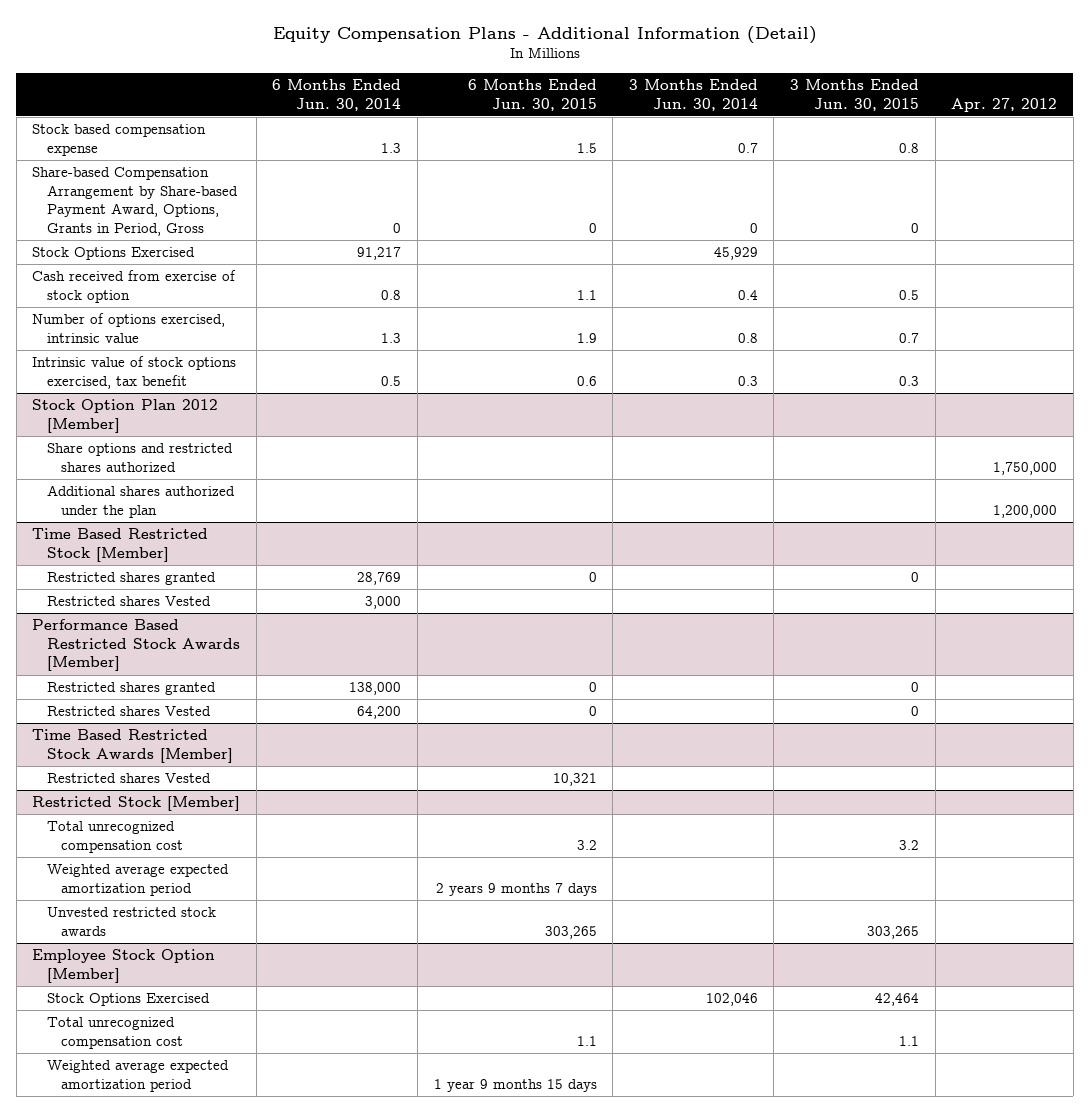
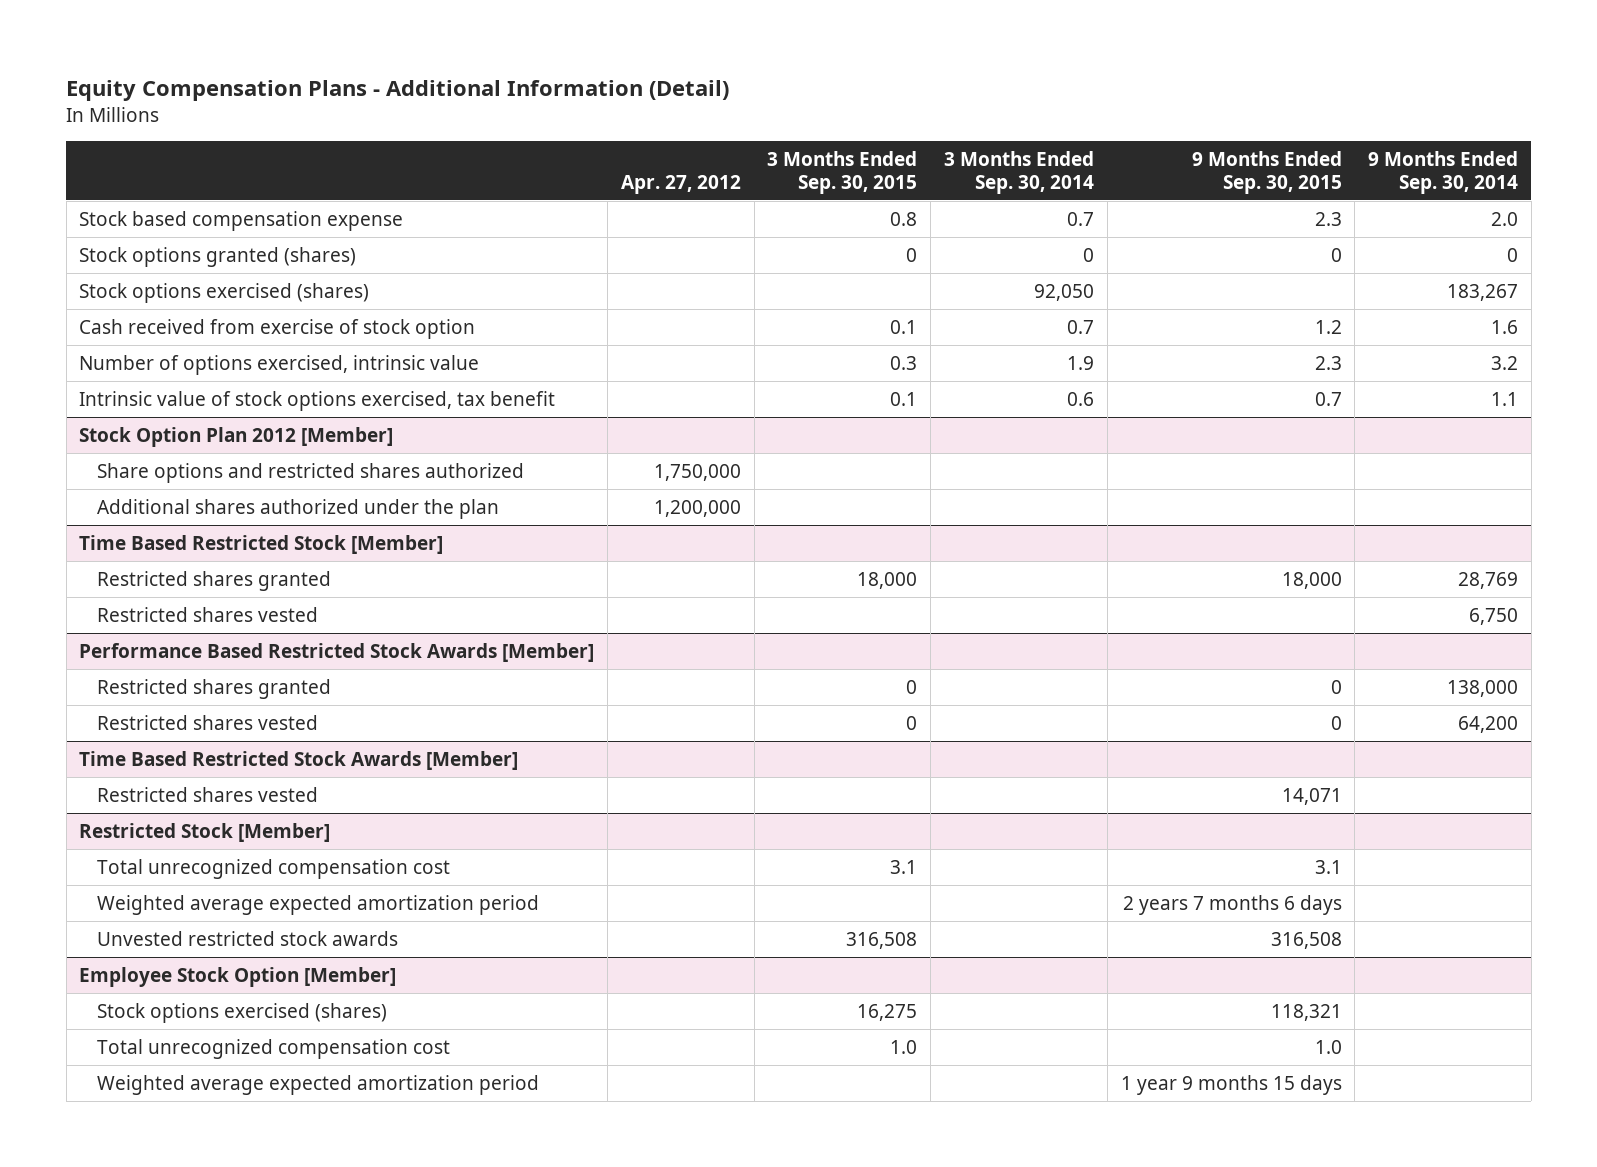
[272,78,402,111] 6 Months Ended Jun. 30, 2014 -> none
[467,78,597,111] 6 Months Ended Jun. 30, 2015 -> none
[628,78,758,111] 3 Months Ended Jun. 30, 2014 -> none
[789,78,919,111] 3 Months Ended Jun. 30, 2015 -> none
none -> [767,150,918,194] 3 Months Ended Sep. 30, 2015
none -> [943,150,1094,194] 3 Months Ended Sep. 30, 2014
none -> [1191,150,1342,194] 9 Months Ended Sep. 30, 2015
none -> [1368,150,1519,194] 9 Months Ended Sep. 30, 2014
[32,167,238,236] Share-based Compensation Arrangement by Share-based Payment Award, Options, Grants in Period, Gross -> [79,246,357,267] Stock options granted (shares)
[32,247,196,261] Stock Options Exercised -> [79,282,370,303] Stock options exercised (shares)
[46,596,211,607] Restricted shares Vested -> [96,606,318,622] Restricted shares vested
[46,706,211,717] Restricted shares Vested -> [96,714,318,730] Restricted shares vested
[46,773,211,784] Restricted shares Vested -> [96,786,318,802] Restricted shares vested
[46,993,210,1007] Stock Options Exercised -> [96,1002,387,1023] Stock options exercised (shares)

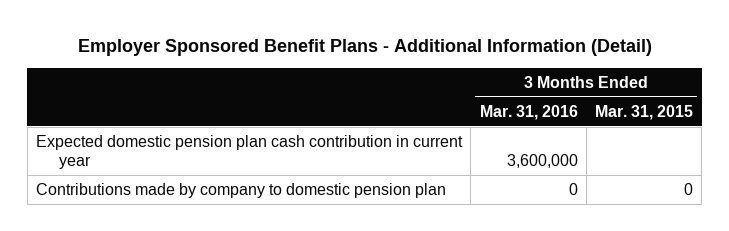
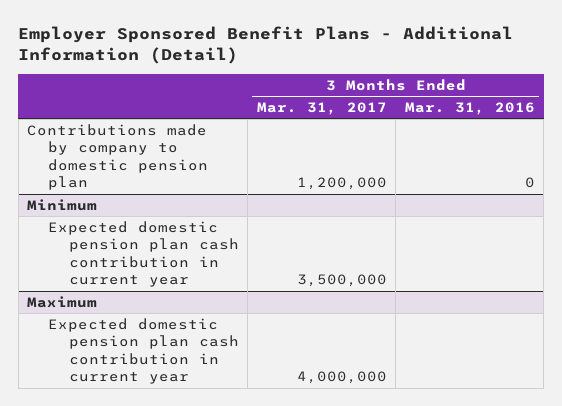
[594,104,693,120] Mar. 31, 2015 -> none
none -> [256,102,387,116] Mar. 31, 2017
[36,135,464,170] Expected domestic pension plan cash contribution in current year -> none
none -> [27,198,98,211] Minimum
none -> [48,220,239,288] Expected domestic pension plan cash contribution in current year
none -> [27,295,98,308] Maximum
none -> [48,317,239,385] Expected domestic pension plan cash contribution in current year

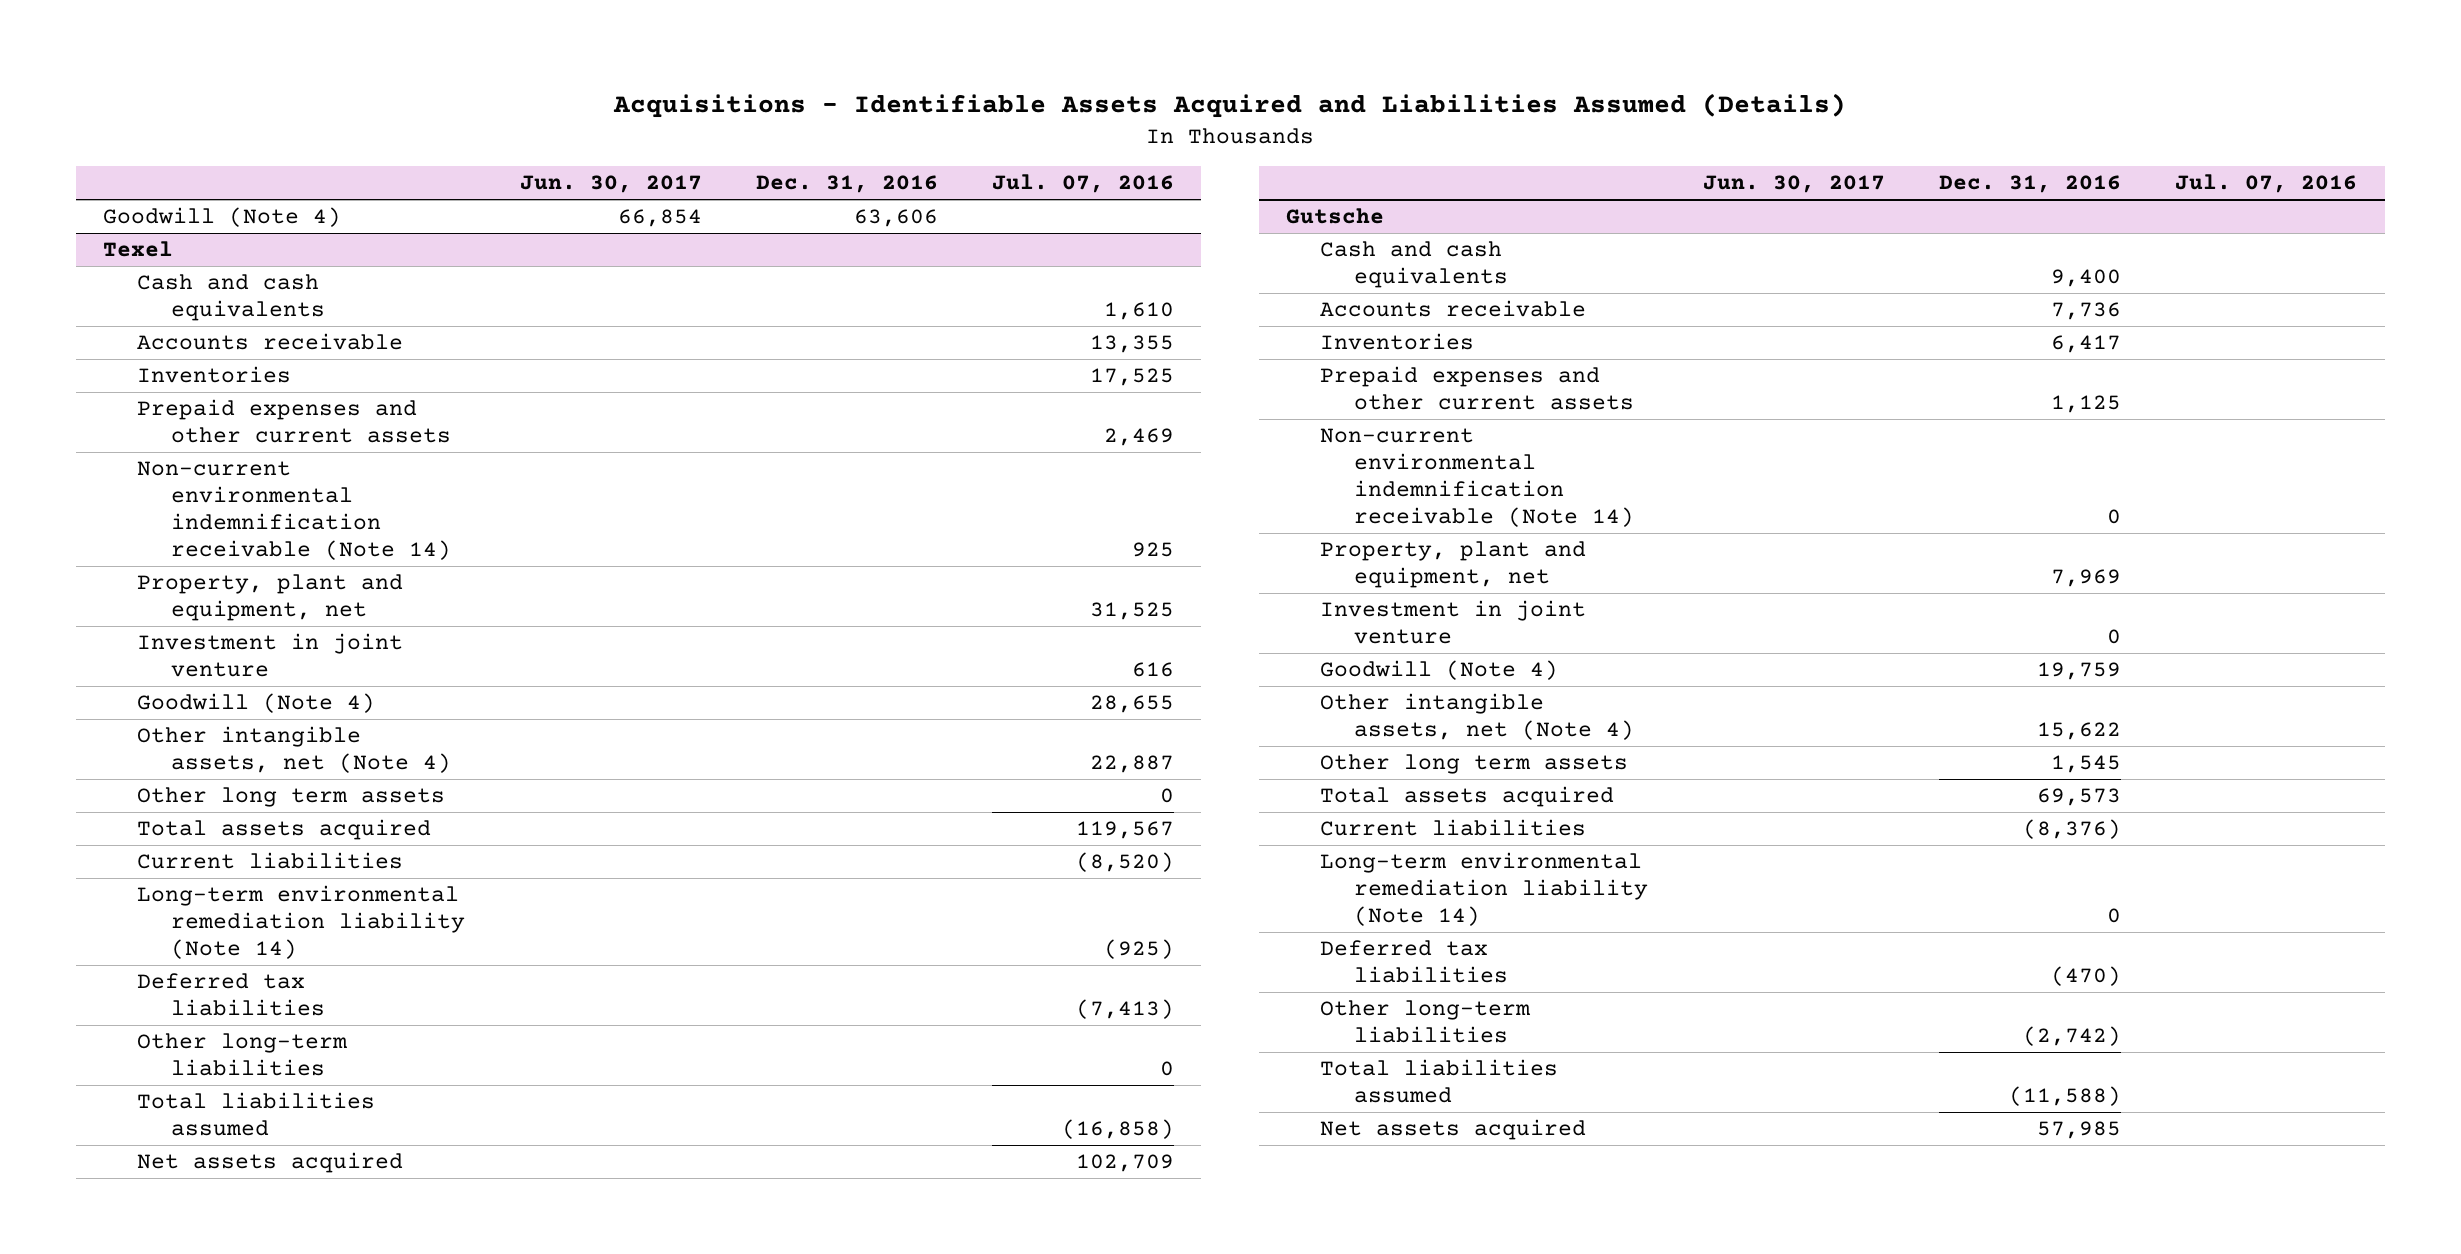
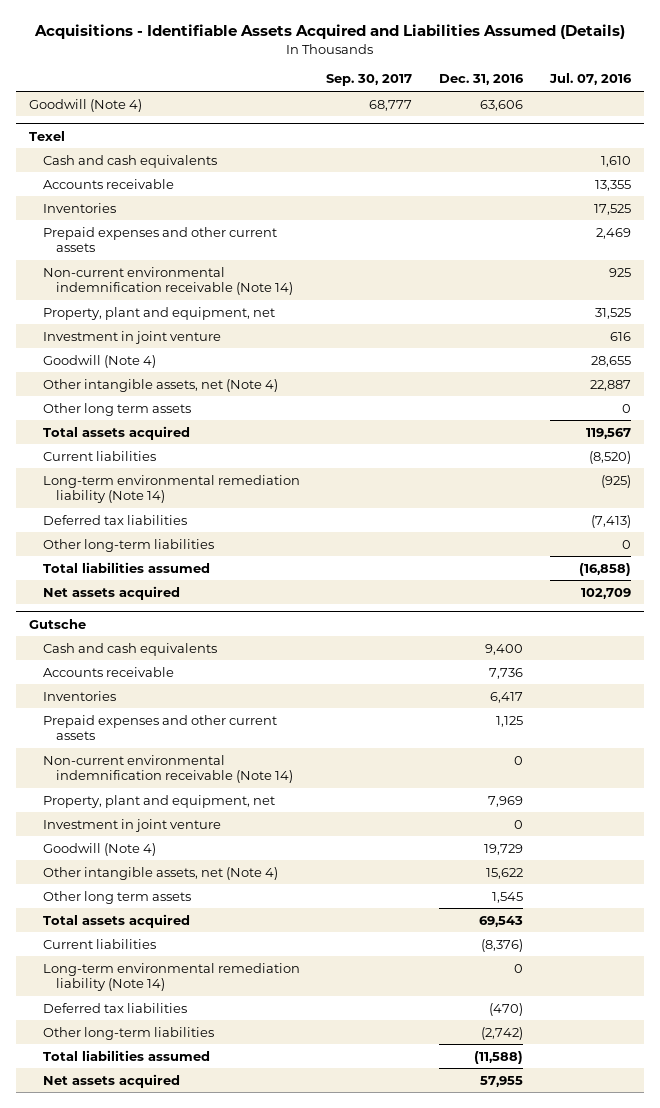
[519,175,702,194] Jun. 30, 2017 -> none
none -> [326,74,413,87] Sep. 30, 2017
[2037,662,2122,681] 19,759 -> [484,843,524,855] 19,729
[2037,788,2122,807] 69,573 -> [479,915,524,927] 69,543
[2037,1121,2122,1140] 57,985 -> [480,1075,524,1087] 57,955

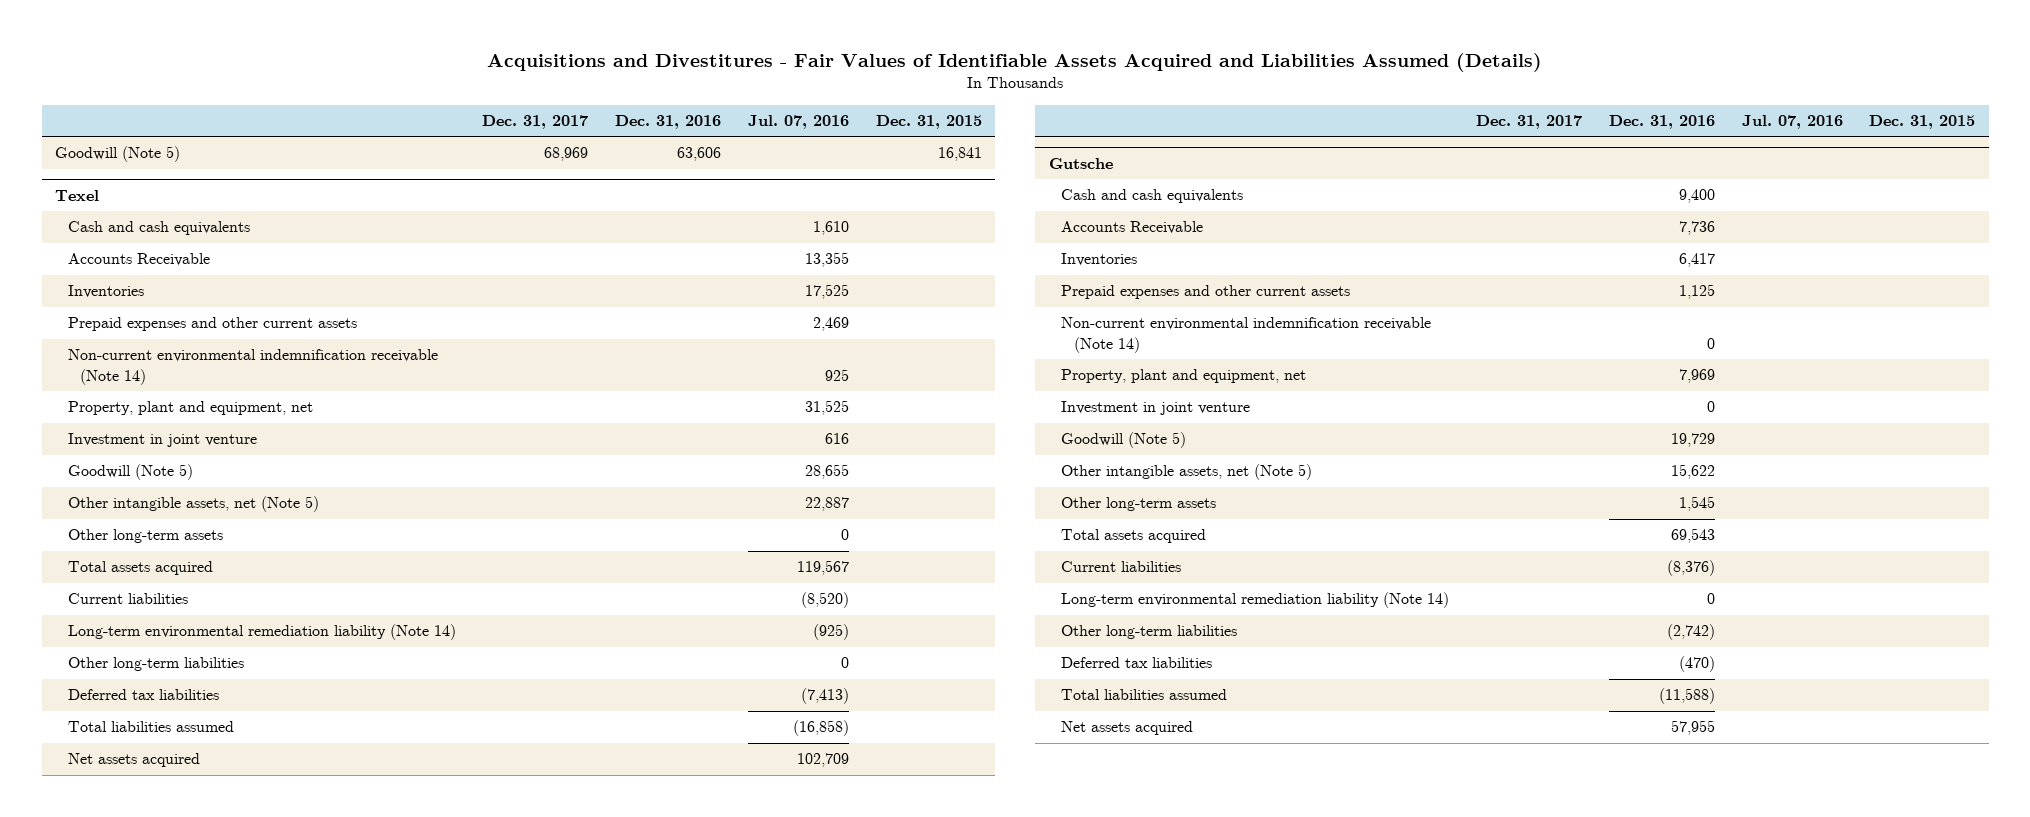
[34,24,626,40] Acquisitions - Identifiable Assets Acquired and Liabilities Assumed (Details) -> [487,52,1543,72] Acquisitions and Divestitures - Fair Values of Identifiable Assets Acquired and Liabilities Assumed (Details)
[326,74,413,87] Sep. 30, 2017 -> none
none -> [482,115,589,130] Dec. 31, 2017
none -> [875,115,982,130] Dec. 31, 2015
[29,98,143,112] Goodwill (Note 4) -> [54,146,180,163] Goodwill (Note 5)
[42,178,174,189] Accounts receivable -> [67,253,210,267] Accounts Receivable
[42,354,156,368] Goodwill (Note 4) -> [67,464,193,481] Goodwill (Note 5)
[42,378,278,392] Other intangible assets, net (Note 4) -> [67,496,319,513] Other intangible assets, net (Note 5)
[42,402,191,416] Other long term assets -> [67,529,223,544] Other long-term assets
[42,514,187,525] Deferred tax liabilities -> [67,689,219,701] Deferred tax liabilities
[42,666,174,677] Accounts receivable -> [1061,221,1204,235] Accounts Receivable
[42,842,156,856] Goodwill (Note 4) -> [1061,432,1187,449] Goodwill (Note 5)
[42,866,278,880] Other intangible assets, net (Note 4) -> [1061,464,1313,481] Other intangible assets, net (Note 5)
[42,890,191,904] Other long term assets -> [1061,497,1217,512] Other long-term assets
[42,1002,187,1013] Deferred tax liabilities -> [1061,657,1213,669] Deferred tax liabilities

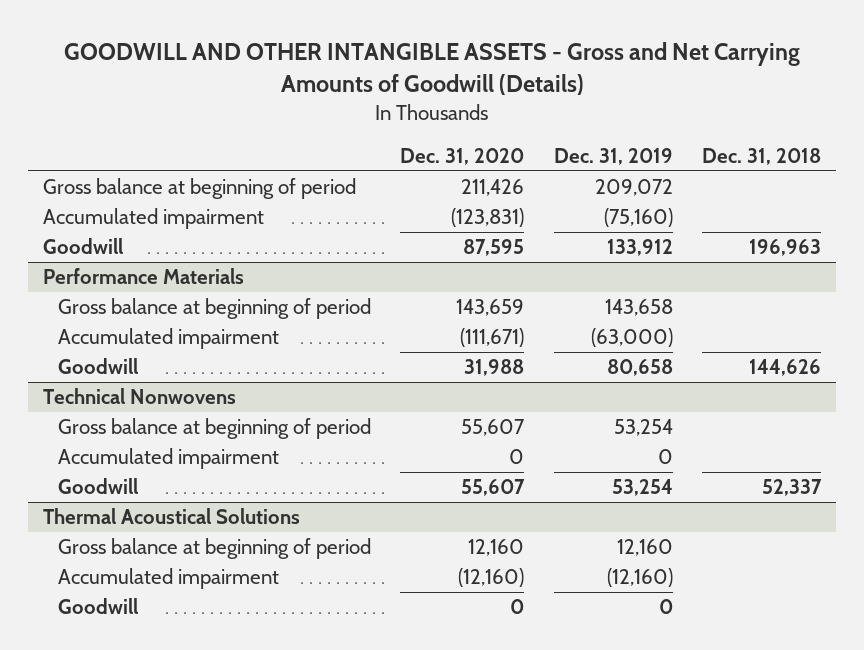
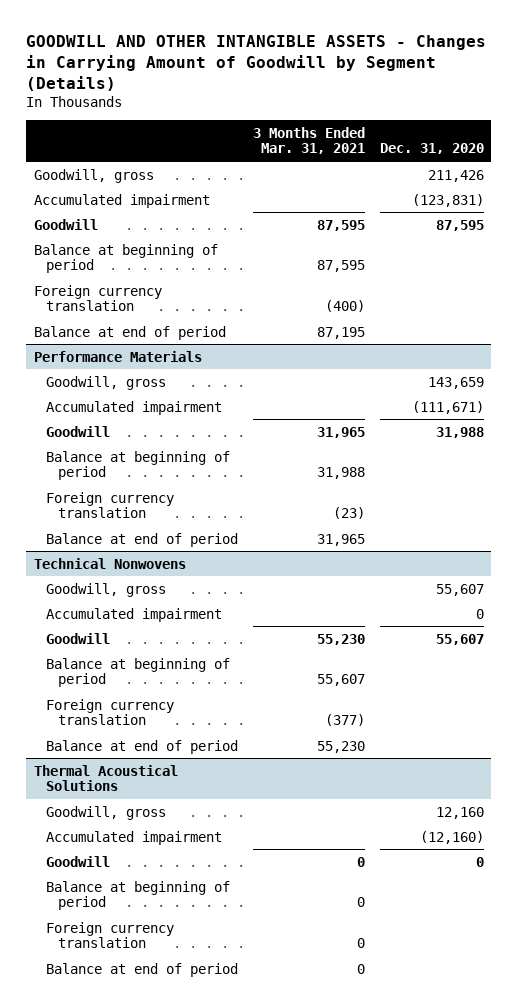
[63,41,800,95] GOODWILL AND OTHER INTANGIBLE ASSETS - Gross and Net Carrying Amounts of Goodwill (Details) -> [26,35,487,91] GOODWILL AND OTHER INTANGIBLE ASSETS - Changes in Carrying Amount of Goodwill by Segment (Details)
[553,147,673,165] Dec. 31, 2019 -> none
[702,147,822,165] Dec. 31, 2018 -> none
none -> [252,126,365,155] 3 Months Ended Mar. 31, 2021
[42,178,356,200] Gross balance at beginning of period -> [33,168,154,183] Goodwill, gross
none -> [33,243,218,274] Balance at beginning of period
none -> [33,284,162,312] Foreign currency translation
none -> [33,325,226,340] Balance at end of period
[57,298,371,320] Gross balance at beginning of period -> [46,375,167,390] Goodwill, gross
none -> [46,450,231,481] Balance at beginning of period
none -> [46,491,175,519] Foreign currency translation
none -> [46,532,239,547] Balance at end of period
[57,418,371,440] Gross balance at beginning of period -> [46,582,167,597] Goodwill, gross
none -> [46,657,231,688] Balance at beginning of period
none -> [46,698,175,726] Foreign currency translation
none -> [46,739,239,754] Balance at end of period
[57,538,371,560] Gross balance at beginning of period -> [46,805,167,820] Goodwill, gross
none -> [46,880,231,911] Balance at beginning of period
none -> [46,921,175,949] Foreign currency translation
none -> [46,962,239,977] Balance at end of period

